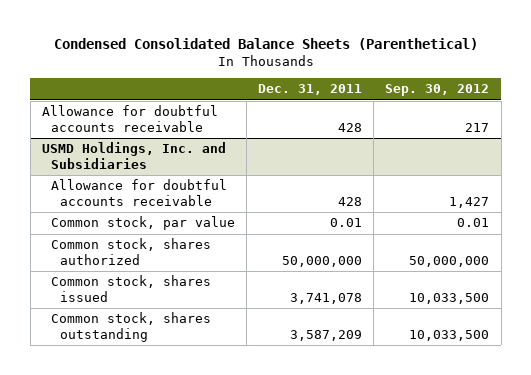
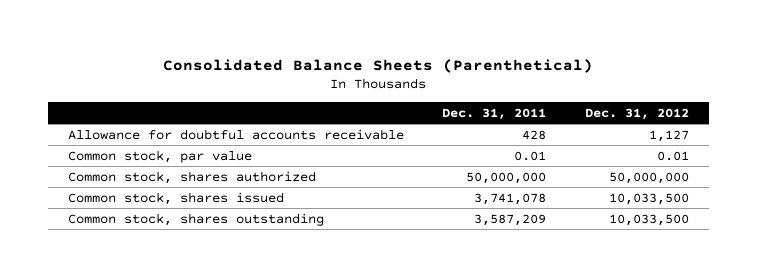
[53,38,478,51] Condensed Consolidated Balance Sheets (Parenthetical) -> [163,58,594,73] Consolidated Balance Sheets (Parenthetical)
[385,84,490,97] Sep. 30, 2012 -> none
none -> [585,107,690,120] Dec. 31, 2012
[41,142,226,170] USMD Holdings, Inc. and Subsidiaries -> none
[51,179,228,207] Allowance for doubtful accounts receivable -> none

